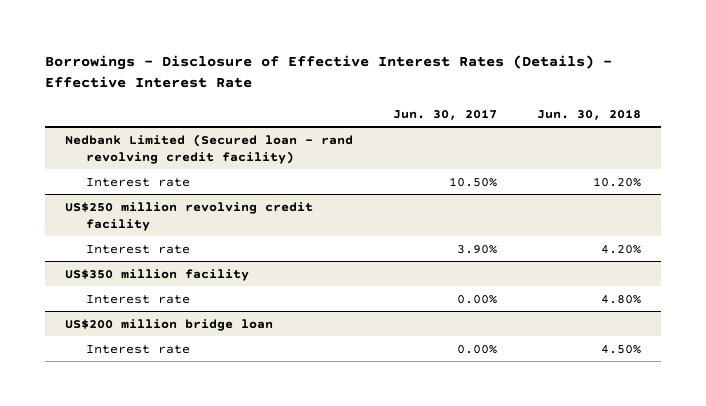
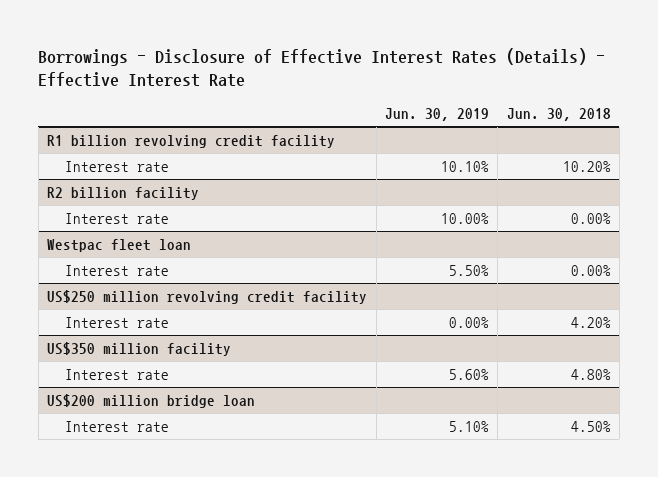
[393,108,498,120] Jun. 30, 2017 -> none
none -> [384,107,489,121] Jun. 30, 2019
[64,133,353,164] Nedbank Limited (Secured loan - rand revolving credit facility) -> none
none -> [47,134,336,148] R1 billion revolving credit facility
none -> [47,186,200,200] R2 billion facility
none -> [65,212,170,224] Interest rate
none -> [47,238,192,252] Westpac fleet loan
none -> [65,264,170,276] Interest rate

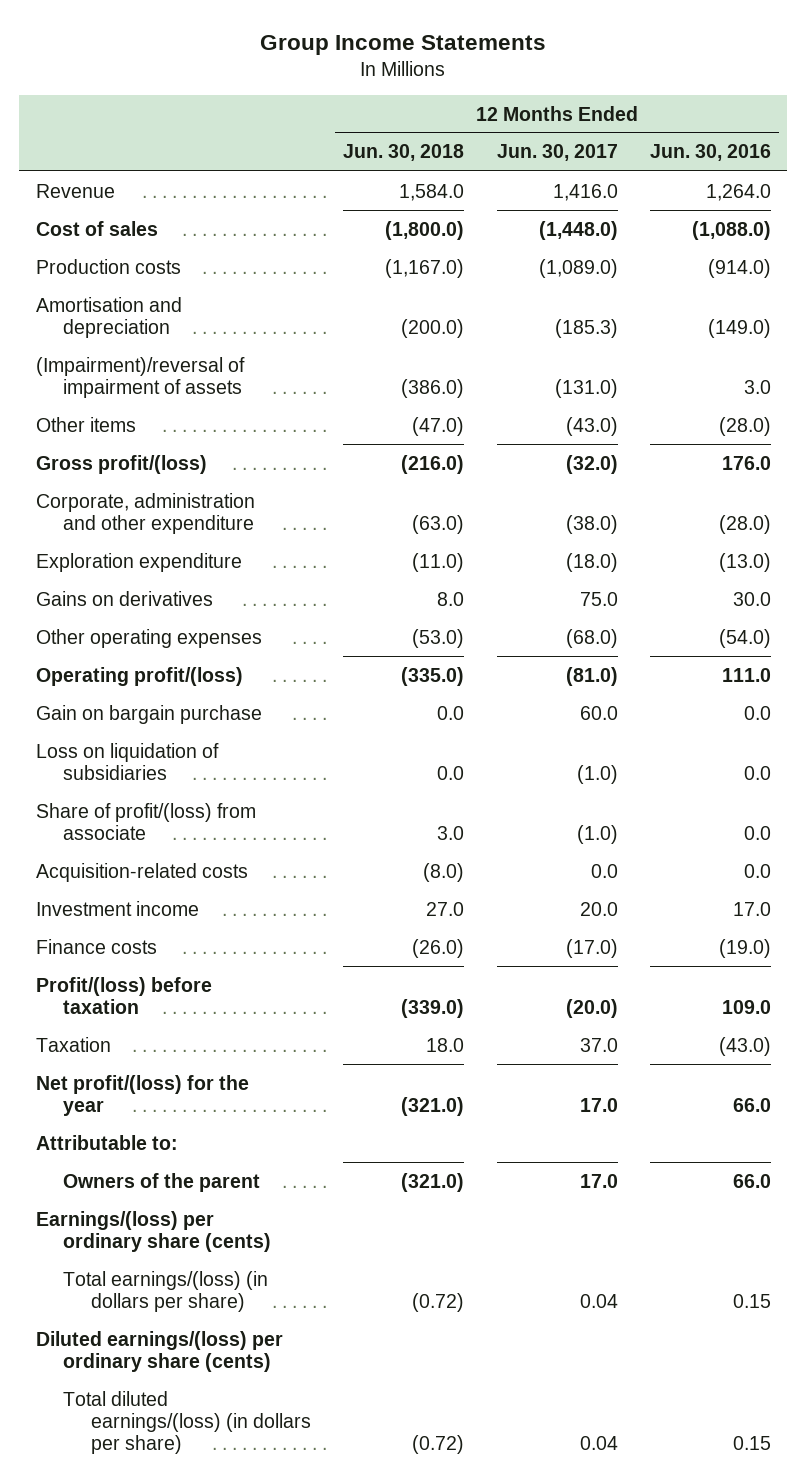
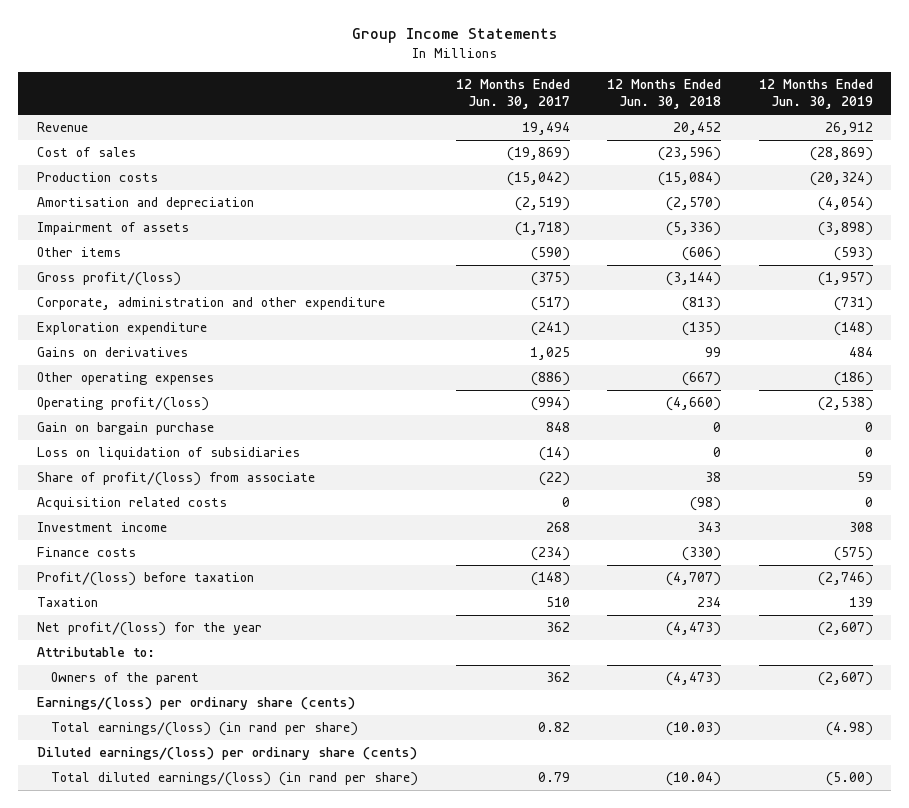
[650,144,772,162] Jun. 30, 2016 -> none
none -> [758,79,873,110] 12 Months Ended Jun. 30, 2019
[399,183,465,201] 1,584.0 -> [673,122,722,136] 20,452
[552,183,618,201] 1,416.0 -> [521,122,570,136] 19,494
[385,220,465,240] (1,800.0) -> [658,147,722,162] (23,596)
[538,220,618,240] (1,448.0) -> [506,147,570,162] (19,869)
[385,258,465,278] (1,167.0) -> [658,172,722,187] (15,084)
[538,258,618,278] (1,089.0) -> [506,172,570,187] (15,042)
[401,318,465,338] (200.0) -> [666,197,722,212] (2,570)
[554,318,618,338] (185.3) -> [514,197,570,212] (2,519)
[35,356,245,398] (Impairment)/reversal of impairment of assets -> [36,222,189,236] Impairment of assets
[401,378,465,398] (386.0) -> [666,222,722,237] (5,336)
[554,378,618,398] (131.0) -> [514,222,570,237] (1,718)
[412,416,465,436] (47.0) -> [682,247,722,262] (606)
[565,416,618,436] (43.0) -> [530,247,570,262] (590)
[401,454,465,474] (216.0) -> [666,272,722,287] (3,144)
[565,454,618,474] (32.0) -> [530,272,570,287] (375)
[412,514,465,534] (63.0) -> [682,297,722,312] (813)
[565,514,618,534] (38.0) -> [530,297,570,312] (517)
[412,552,465,572] (11.0) -> [682,322,722,337] (135)
[565,552,618,572] (18.0) -> [530,322,570,337] (241)
[437,591,465,606] 8.0 -> [705,347,722,358] 99
[579,591,618,606] 75.0 -> [529,347,570,361] 1,025
[412,628,465,648] (53.0) -> [682,372,722,387] (667)
[565,628,618,648] (68.0) -> [530,372,570,387] (886)
[401,666,465,686] (335.0) -> [666,397,722,412] (4,660)
[565,666,618,686] (81.0) -> [530,397,570,412] (994)
[437,705,465,720] 0.0 -> [713,422,722,433] 0
[579,705,618,720] 60.0 -> [545,422,570,433] 848
[437,765,465,780] 0.0 -> [713,447,722,458] 0
[576,764,618,784] (1.0) -> [538,447,570,462] (14)
[437,825,465,840] 3.0 -> [705,472,722,483] 38
[576,824,618,844] (1.0) -> [538,472,570,487] (22)
[35,862,248,882] Acquisition-related costs -> [36,497,227,511] Acquisition related costs
[423,862,465,882] (8.0) -> [690,497,722,512] (98)
[590,863,618,878] 0.0 -> [561,497,570,508] 0
[426,901,465,916] 27.0 -> [697,522,722,533] 343
[579,901,618,916] 20.0 -> [545,522,570,533] 268
[412,938,465,958] (26.0) -> [682,547,722,562] (330)
[565,938,618,958] (17.0) -> [530,547,570,562] (234)
[401,998,465,1018] (339.0) -> [666,572,722,587] (4,707)
[565,998,618,1018] (20.0) -> [530,572,570,587] (148)
[426,1037,465,1052] 18.0 -> [697,597,722,608] 234
[579,1037,618,1052] 37.0 -> [545,597,570,608] 510
[401,1096,465,1116] (321.0) -> [666,622,722,637] (4,473)
[579,1097,618,1112] 17.0 -> [545,622,570,633] 362
[401,1172,465,1192] (321.0) -> [666,672,722,687] (4,473)
[579,1173,618,1188] 17.0 -> [545,672,570,683] 362
[63,1270,269,1312] Total earnings/(loss) (in dollars per share) -> [51,722,359,737] Total earnings/(loss) (in rand per share)
[412,1292,465,1312] (0.72) -> [666,722,722,737] (10.03)
[579,1293,618,1308] 0.04 -> [537,722,570,733] 0.82
[63,1390,312,1455] Total diluted earnings/(loss) (in dollars per share) -> [51,772,419,787] Total diluted earnings/(loss) (in rand per share)
[412,1435,465,1455] (0.72) -> [666,772,722,787] (10.04)
[579,1436,618,1451] 0.04 -> [537,772,570,783] 0.79

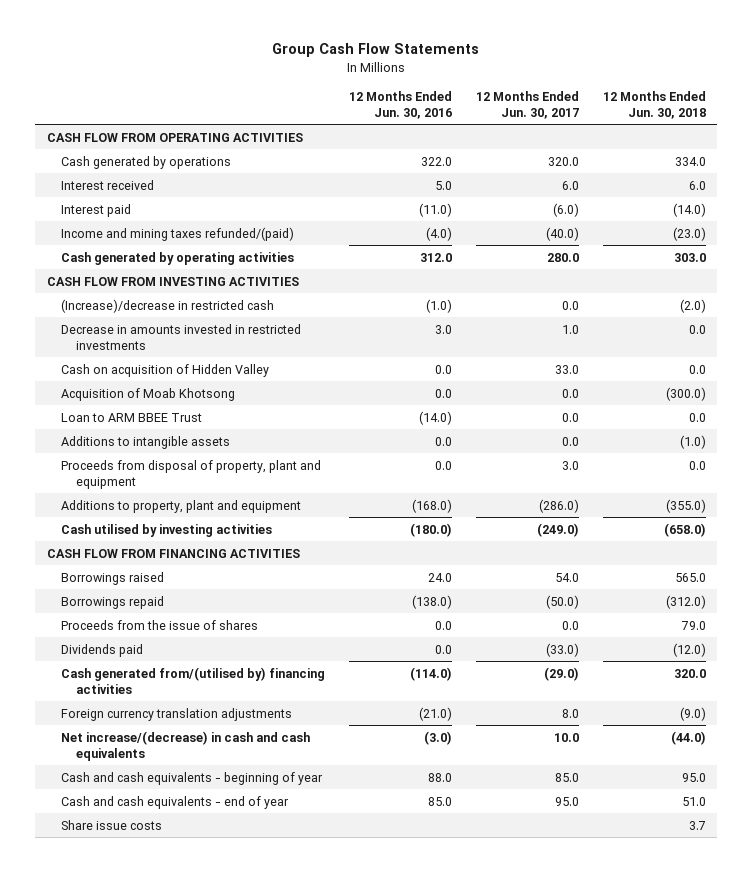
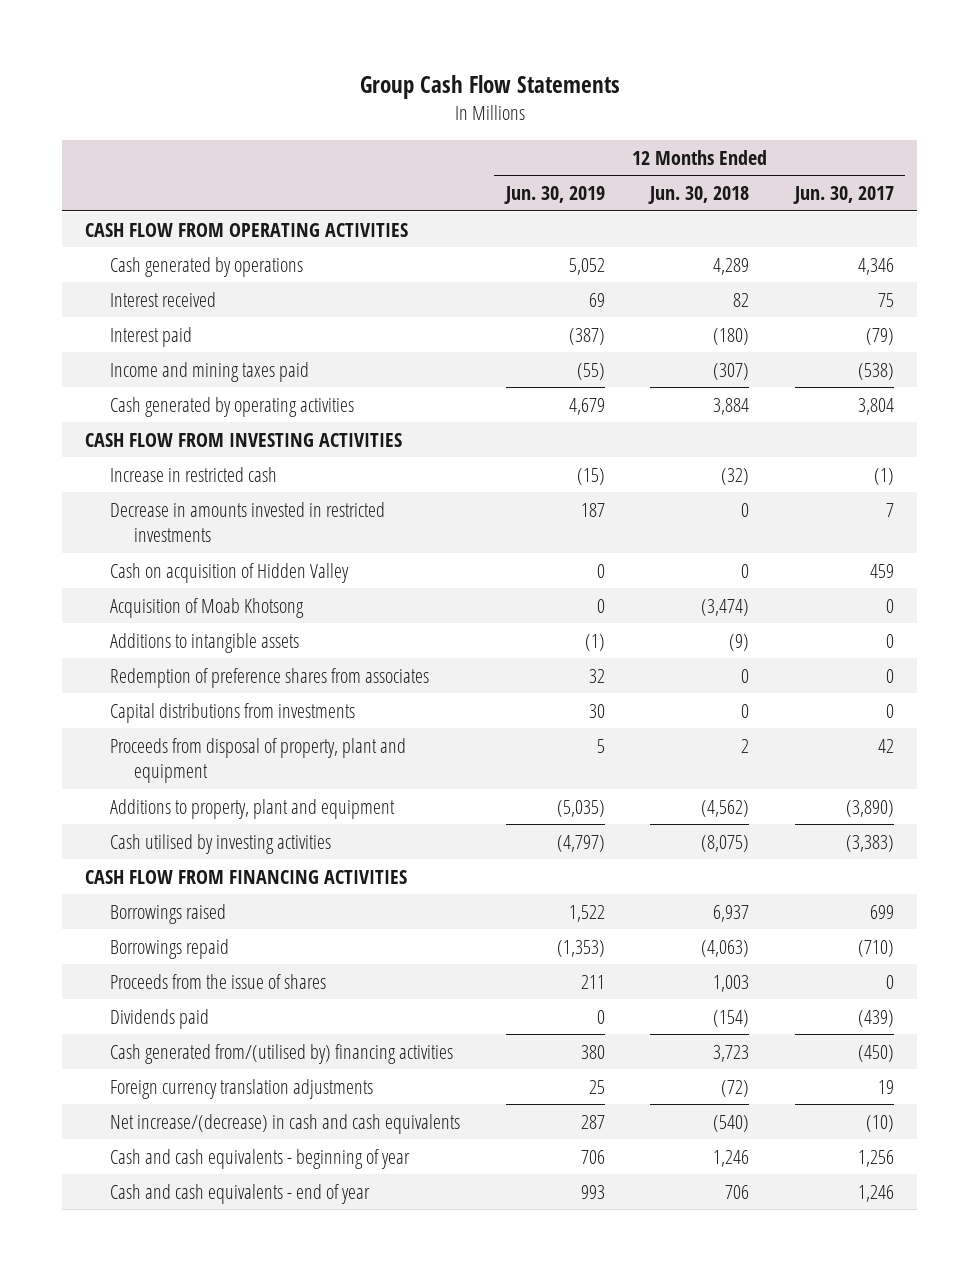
[349,90,453,119] 12 Months Ended Jun. 30, 2016 -> none
none -> [503,186,605,205] Jun. 30, 2019
[547,156,579,166] 320.0 -> [858,257,895,275] 4,346
[674,156,706,166] 334.0 -> [713,257,750,275] 4,289
[561,180,579,190] 6.0 -> [878,292,895,307] 75
[688,180,706,190] 6.0 -> [733,292,750,307] 82
[552,202,579,217] (6.0) -> [866,327,895,345] (79)
[672,202,706,217] (14.0) -> [713,327,750,345] (180)
[61,226,295,241] Income and mining taxes refunded/(paid) -> [109,361,309,382] Income and mining taxes paid
[545,226,579,241] (40.0) -> [858,362,895,380] (538)
[672,226,706,241] (23.0) -> [713,362,750,380] (307)
[546,252,579,262] 280.0 -> [858,397,895,415] 3,804
[673,252,706,262] 303.0 -> [713,397,750,415] 3,884
[61,412,203,422] Loan to ARM BBEE Trust -> none
[61,298,275,313] (Increase)/decrease in restricted cash -> [109,466,277,482] Increase in restricted cash
[561,300,579,310] 0.0 -> [874,467,895,485] (1)
[679,298,706,313] (2.0) -> [721,467,750,485] (32)
[561,324,579,334] 1.0 -> [886,502,895,517] 7
[688,324,706,334] 0.0 -> [741,502,750,517] 0
[554,364,579,374] 33.0 -> [870,563,895,578] 459
[688,364,706,374] 0.0 -> [741,563,750,578] 0
[561,388,579,398] 0.0 -> [886,598,895,613] 0
[665,386,706,401] (300.0) -> [701,598,750,616] (3,474)
[561,436,579,446] 0.0 -> [886,633,895,648] 0
[679,434,706,449] (1.0) -> [729,633,750,651] (9)
none -> [109,667,429,688] Redemption of preference shares from associates
none -> [109,702,355,723] Capital distributions from investments
[561,460,579,470] 3.0 -> [878,738,895,753] 42
[688,460,706,470] 0.0 -> [741,738,750,753] 2
[538,498,579,513] (286.0) -> [846,799,895,817] (3,890)
[665,498,706,513] (355.0) -> [701,799,750,817] (4,562)
[536,522,579,537] (249.0) -> [846,834,895,852] (3,383)
[663,522,706,537] (658.0) -> [701,834,750,852] (8,075)
[61,819,163,830] Share issue costs -> none
[554,572,579,582] 54.0 -> [870,904,895,919] 699
[674,572,706,582] 565.0 -> [713,904,750,922] 6,937
[545,594,579,609] (50.0) -> [858,939,895,957] (710)
[665,594,706,609] (312.0) -> [701,939,750,957] (4,063)
[561,620,579,630] 0.0 -> [886,974,895,989] 0
[680,620,706,630] 79.0 -> [713,974,750,992] 1,003
[545,642,579,657] (33.0) -> [858,1009,895,1027] (439)
[672,642,706,657] (12.0) -> [713,1009,750,1027] (154)
[543,666,579,681] (29.0) -> [858,1044,895,1062] (450)
[673,668,706,678] 320.0 -> [713,1044,750,1062] 3,723
[561,708,579,718] 8.0 -> [878,1079,895,1094] 19
[679,706,706,721] (9.0) -> [721,1079,750,1097] (72)
[553,732,579,742] 10.0 -> [866,1114,895,1132] (10)
[670,730,706,745] (44.0) -> [713,1114,750,1132] (540)
[554,772,579,782] 85.0 -> [858,1149,895,1167] 1,256
[681,772,706,782] 95.0 -> [713,1149,750,1167] 1,246
[554,796,579,806] 95.0 -> [858,1184,895,1202] 1,246
[681,796,706,806] 51.0 -> [725,1184,750,1199] 706

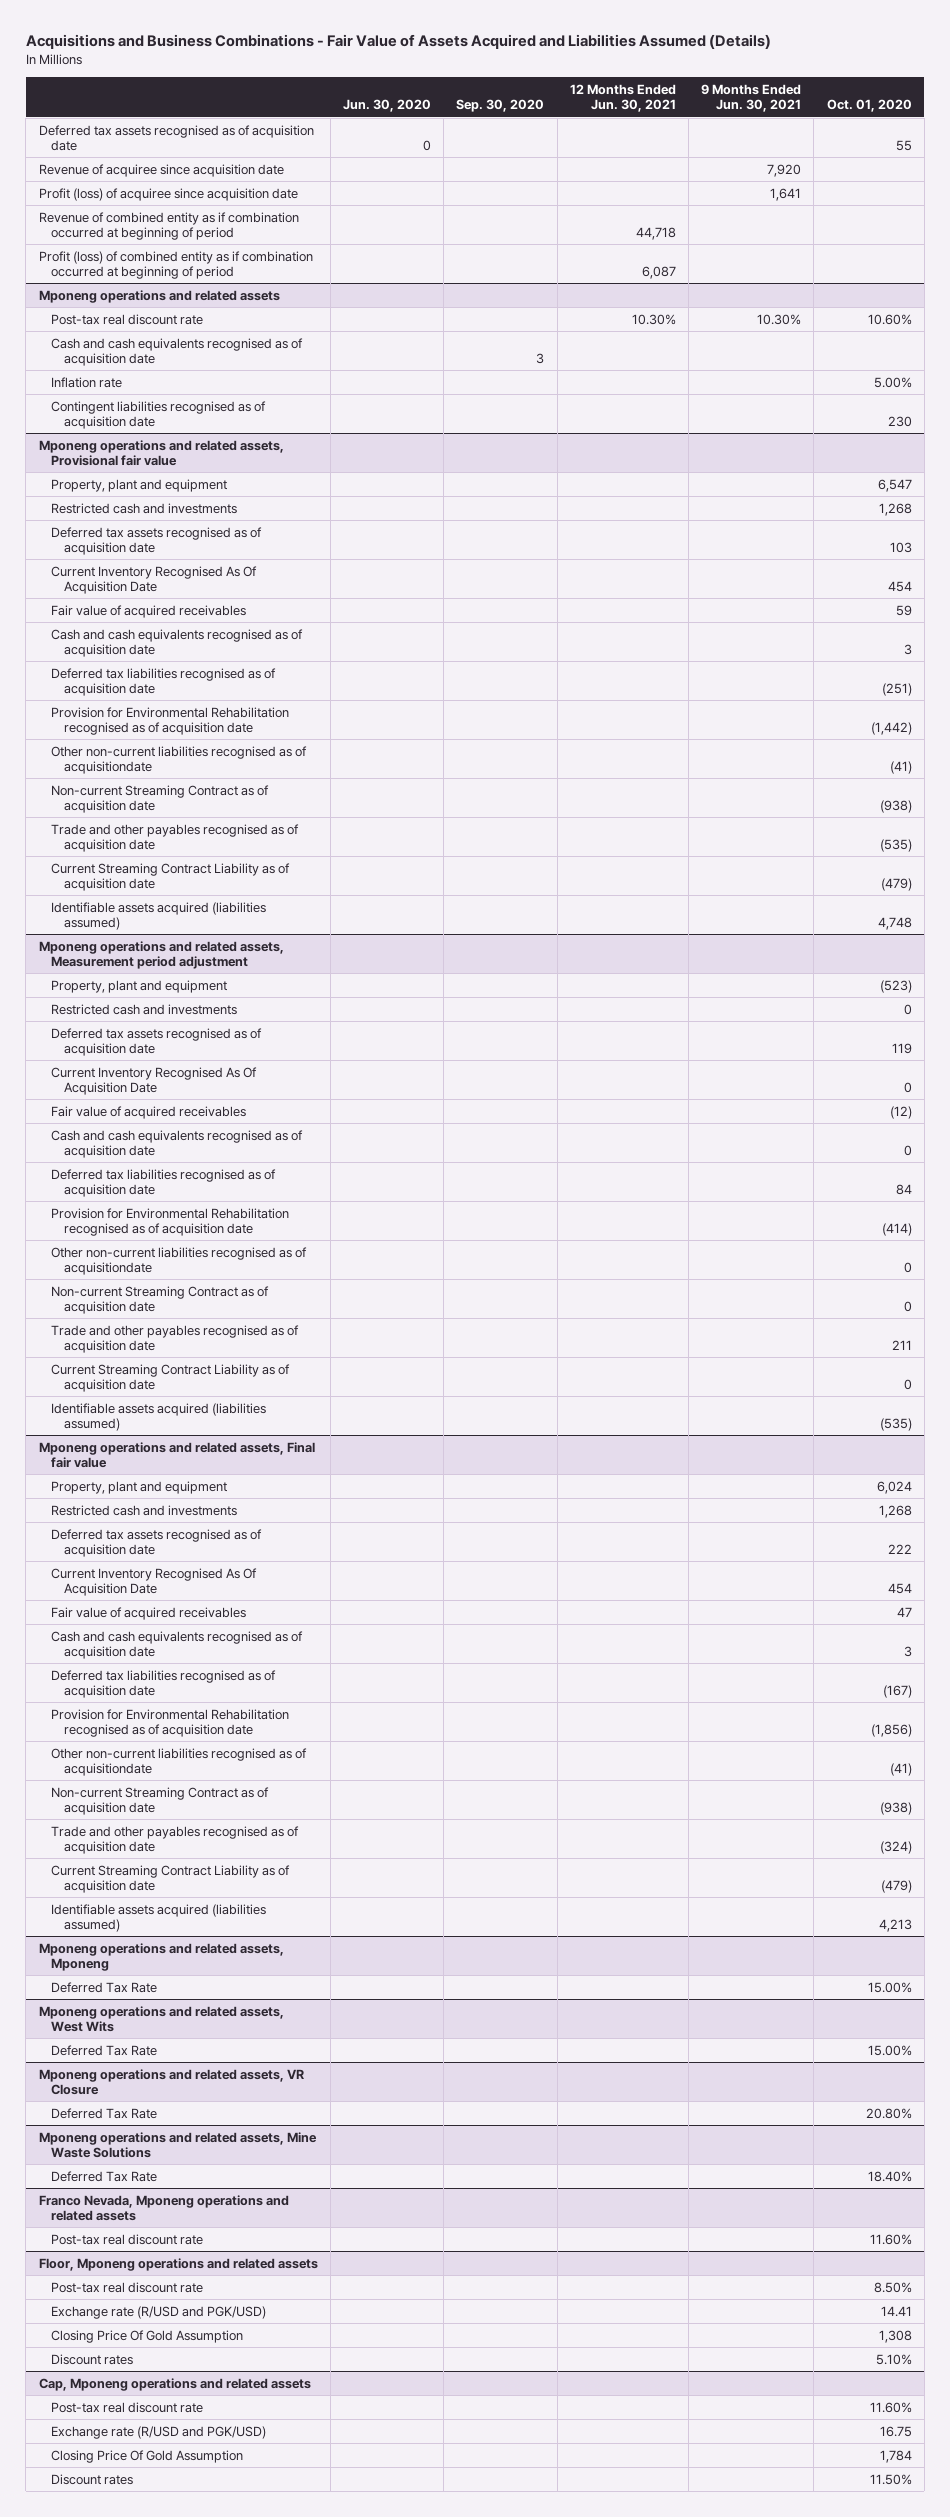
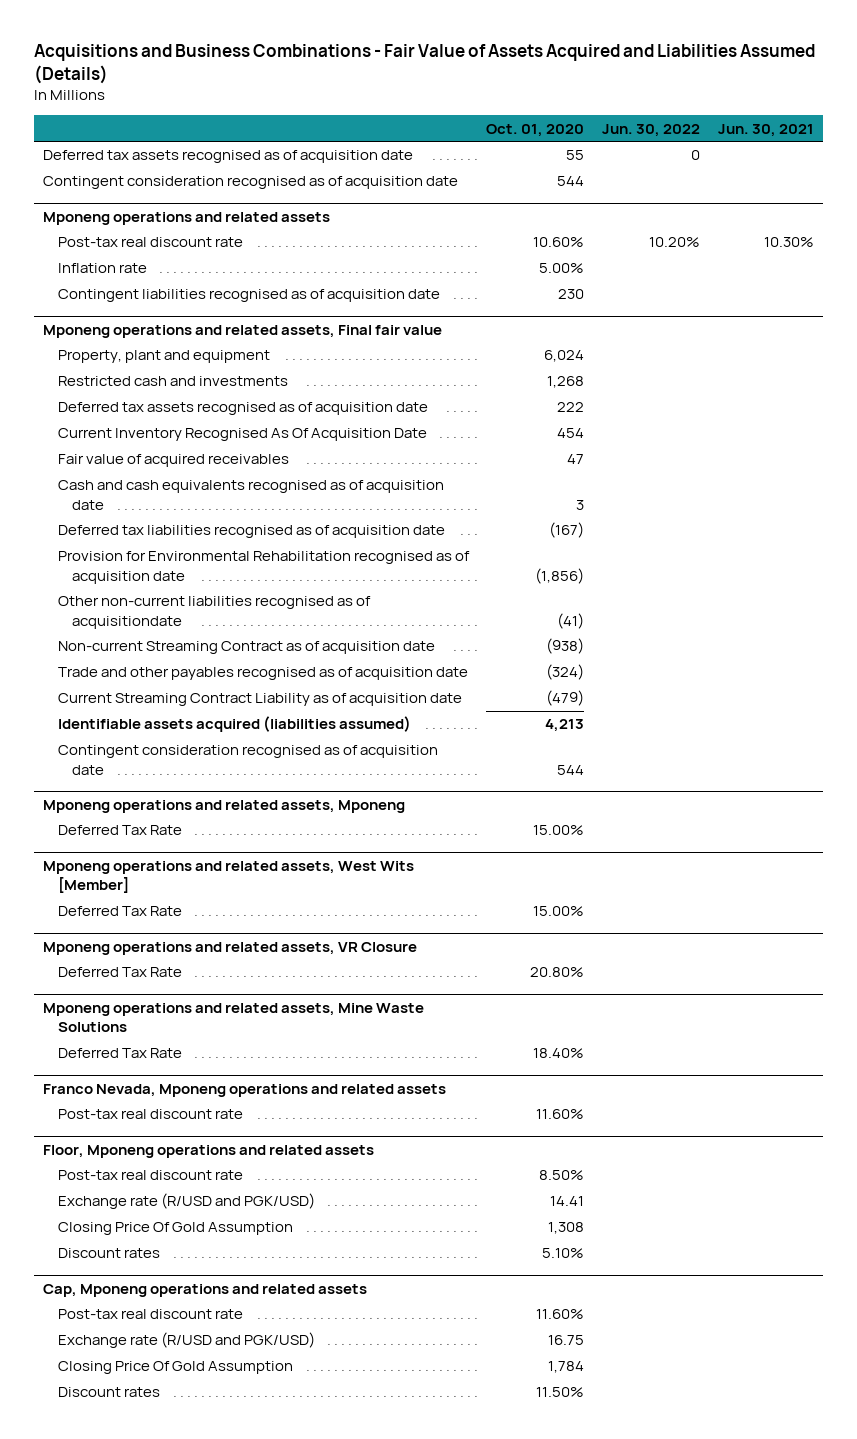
[343,99,432,113] Jun. 30, 2020 -> none
[456,99,545,113] Sep. 30, 2020 -> none
[569,83,676,113] 12 Months Ended Jun. 30, 2021 -> none
[701,83,802,113] 9 Months Ended Jun. 30, 2021 -> none
none -> [602,123,701,137] Jun. 30, 2022
none -> [718,123,815,137] Jun. 30, 2021
[38,163,284,177] Revenue of acquiree since acquisition date -> none
[38,187,298,201] Profit (loss) of acquiree since acquisition date -> none
[38,211,299,241] Revenue of combined entity as if combination occurred at beginning of period -> none
[38,250,313,280] Profit (loss) of combined entity as if combination occurred at beginning of period -> none
none -> [42,176,458,190] Contingent consideration recognised as of acquisition date
[51,337,304,367] Cash and cash equivalents recognised as of acquisition date -> none
[38,439,284,467] Mponeng operations and related assets, Provisional fair value -> none
[51,478,228,492] Property, plant and equipment -> none
[51,502,238,514] Restricted cash and investments -> none
[51,526,263,556] Deferred tax assets recognised as of acquisition date -> none
[51,565,258,595] Current Inventory Recognised As Of Acquisition Date -> none
[51,604,247,618] Fair value of acquired receivables -> none
[51,628,304,658] Cash and cash equivalents recognised as of acquisition date -> none
[51,667,277,697] Deferred tax liabilities recognised as of acquisition date -> none
[51,706,290,736] Provision for Environmental Rehabilitation recognised as of acquisition date -> none
[51,745,308,775] Other non-current liabilities recognised as of acquisitiondate -> none
[51,784,270,814] Non-current Streaming Contract as of acquisition date -> none
[51,823,300,853] Trade and other payables recognised as of acquisition date -> none
[51,862,291,892] Current Streaming Contract Liability as of acquisition date -> none
[51,901,267,931] Identifiable assets acquired (liabilities assumed) -> none
[38,940,284,970] Mponeng operations and related assets, Measurement period adjustment -> none
[51,979,228,993] Property, plant and equipment -> none
[51,1003,238,1015] Restricted cash and investments -> none
[51,1027,263,1057] Deferred tax assets recognised as of acquisition date -> none
[51,1066,258,1096] Current Inventory Recognised As Of Acquisition Date -> none
[51,1105,247,1119] Fair value of acquired receivables -> none
[51,1129,304,1159] Cash and cash equivalents recognised as of acquisition date -> none
[51,1168,277,1198] Deferred tax liabilities recognised as of acquisition date -> none
[51,1207,290,1237] Provision for Environmental Rehabilitation recognised as of acquisition date -> none
[51,1246,308,1276] Other non-current liabilities recognised as of acquisitiondate -> none
[51,1285,270,1315] Non-current Streaming Contract as of acquisition date -> none
[51,1324,300,1354] Trade and other payables recognised as of acquisition date -> none
[51,1363,291,1393] Current Streaming Contract Liability as of acquisition date -> none
[51,1402,267,1432] Identifiable assets acquired (liabilities assumed) -> none
none -> [57,745,438,775] Contingent consideration recognised as of acquisition date
[38,2005,284,2033] Mponeng operations and related assets, West Wits -> [42,860,414,894] Mponeng operations and related assets, West Wits [Member]

